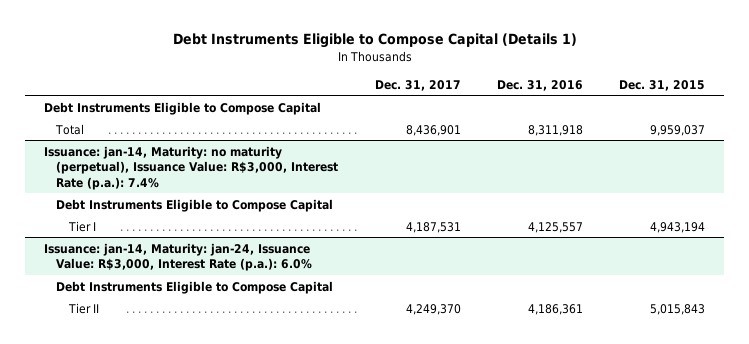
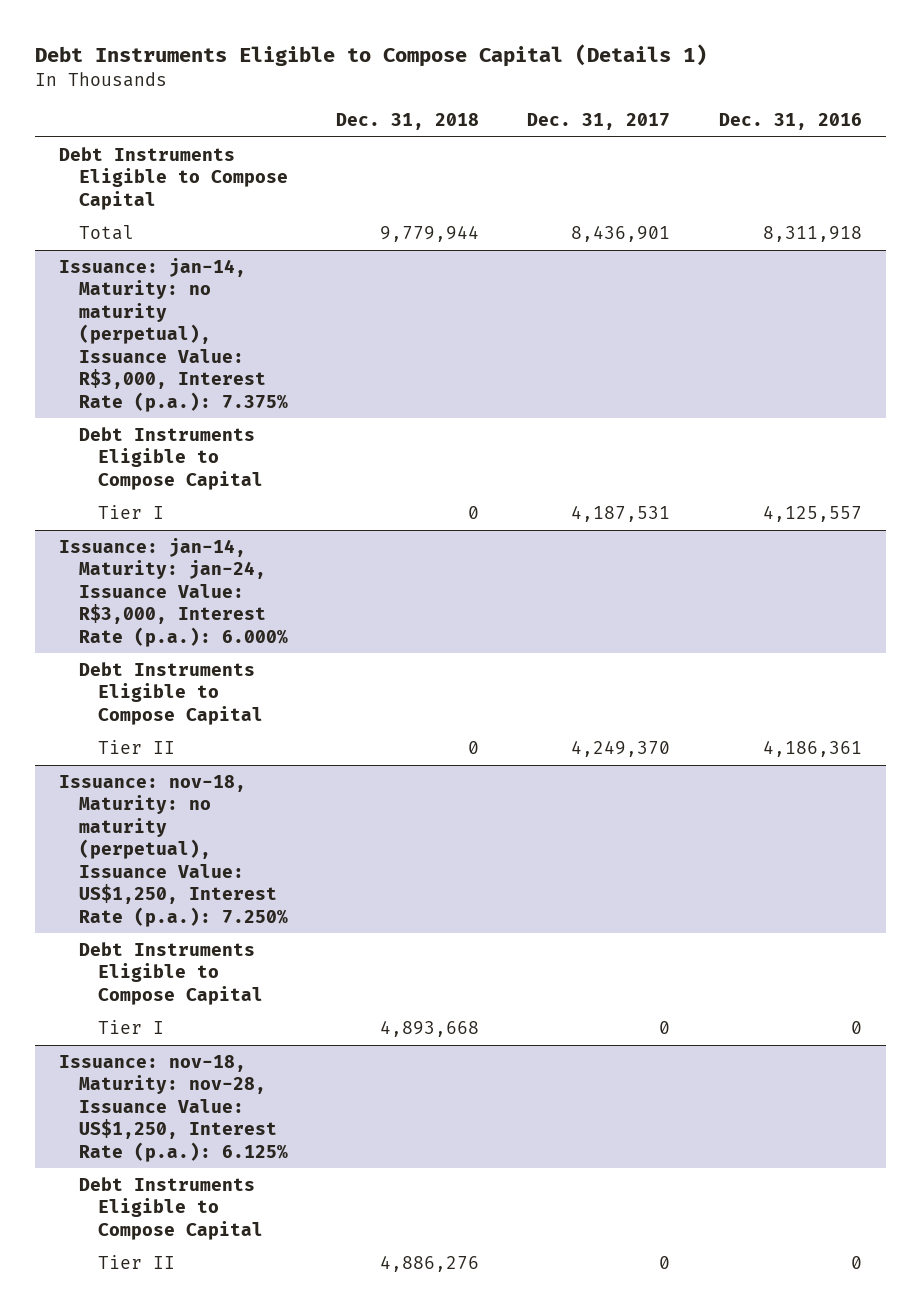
[619,79,706,91] Dec. 31, 2015 -> none
none -> [335,113,479,131] Dec. 31, 2018
[43,145,339,190] Issuance: jan-14, Maturity: no maturity (perpetual), Issuance Value: R$3,000, Interest Rate (p.a.): 7.4% -> [59,257,288,412] Issuance: jan-14, Maturity: no maturity (perpetual), Issuance Value: R$3,000, Interest Rate (p.a.): 7.375%
[43,242,313,272] Issuance: jan-14, Maturity: jan-24, Issuance Value: R$3,000, Interest Rate (p.a.): 6.0% -> [59,537,288,647] Issuance: jan-14, Maturity: jan-24, Issuance Value: R$3,000, Interest Rate (p.a.): 6.000%
none -> [59,774,288,927] Issuance: nov-18, Maturity: no maturity (perpetual), Issuance Value: US$1,250, Interest Rate (p.a.): 7.250%
none -> [78,941,263,1005] Debt Instruments Eligible to Compose Capital
none -> [97,1019,164,1034] Tier I
none -> [59,1054,288,1162] Issuance: nov-18, Maturity: nov-28, Issuance Value: US$1,250, Interest Rate (p.a.): 6.125%
none -> [78,1176,263,1240] Debt Instruments Eligible to Compose Capital
none -> [97,1254,175,1269] Tier II

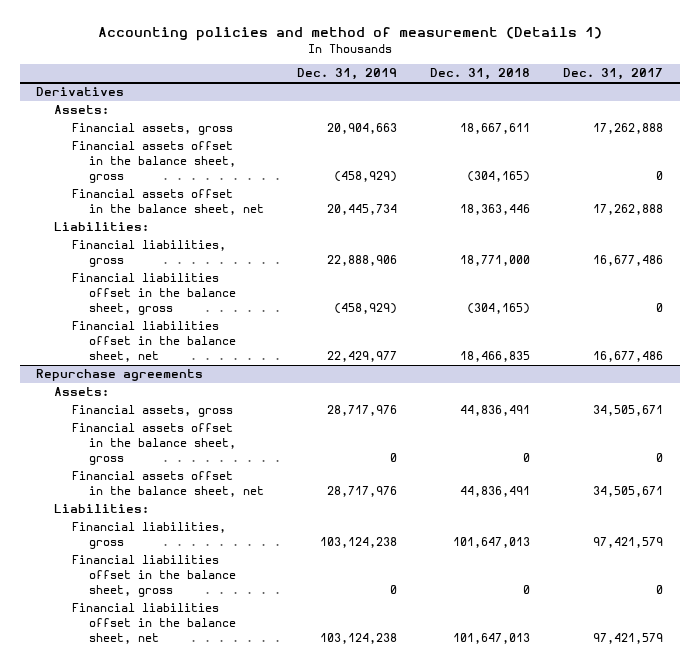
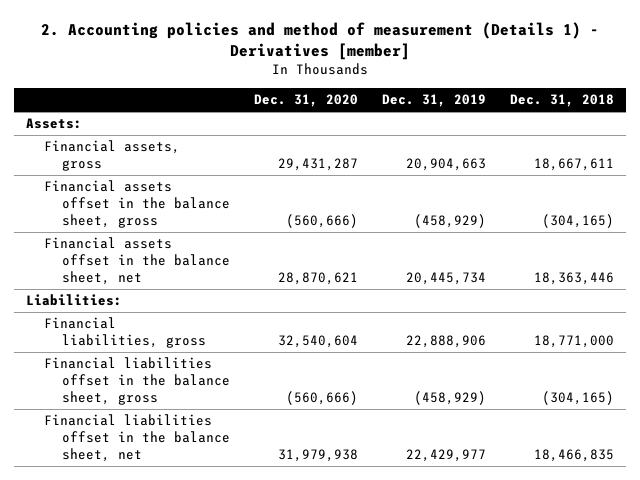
[97,27,602,42] Accounting policies and method of measurement (Details 1) -> [40,22,599,61] 2. Accounting policies and method of measurement (Details 1) - Derivatives [member]
[563,68,664,81] Dec. 31, 2017 -> none
none -> [253,94,358,108] Dec. 31, 2020
[36,87,125,97] Derivatives -> none
[36,369,204,382] Repurchase agreements -> none
[53,387,109,397] Assets: -> none
[71,405,233,418] Financial assets, gross -> none
[71,423,237,465] Financial assets offset in the balance sheet, gross -> none
[71,471,265,498] Financial assets offset in the balance sheet, net -> none
[53,504,149,514] Liabilities: -> none
[71,522,226,550] Financial liabilities, gross -> none
[71,555,237,597] Financial liabilities offset in the balance sheet, gross -> none
[71,603,237,644] Financial liabilities offset in the balance sheet, net -> none

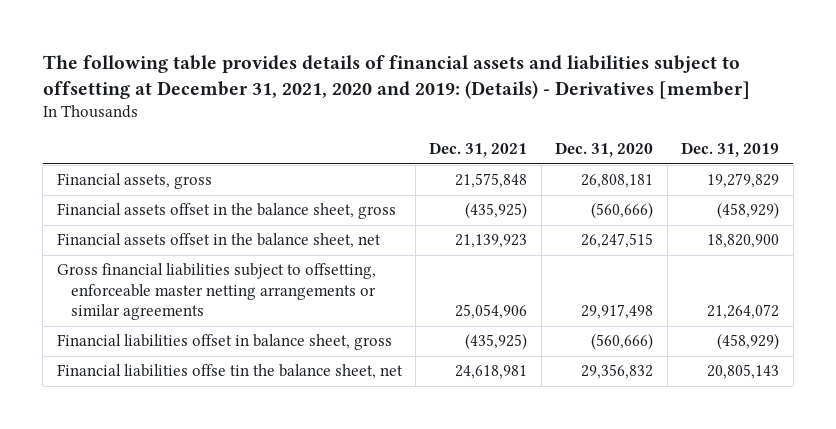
[40,22,599,61] 2. Accounting policies and method of measurement (Details 1) - Derivatives [member] -> [42,54,750,99] The following table provides details of financial assets and liabilities subject to offsetting at December 31, 2021, 2020 and 2019: (Details) - Derivatives [member]
[509,94,614,108] Dec. 31, 2018 -> none
none -> [429,142,528,158] Dec. 31, 2021
[25,118,82,130] Assets: -> none
[277,158,358,172] 29,431,287 -> [581,174,654,189] 26,808,181
[405,158,486,172] 20,904,663 -> [707,173,780,189] 19,279,829
[25,294,122,307] Liabilities: -> none
[277,271,358,285] 28,870,621 -> [581,233,654,249] 26,247,515
[405,271,486,285] 20,445,734 -> [707,234,780,249] 18,820,900
[43,317,206,349] Financial liabilities, gross -> [56,263,377,321] Gross financial liabilities subject to offsetting, enforceable master netting arrangements or similar agreements
[277,335,358,349] 32,540,604 -> [581,304,654,320] 29,917,498
[405,335,486,349] 22,888,906 -> [707,304,780,320] 21,264,072
[43,357,230,405] Financial liabilities offset in the balance sheet, gross -> [56,334,392,351] Financial liabilities offset in balance sheet, gross
[43,414,230,462] Financial liabilities offset in the balance sheet, net -> [56,364,403,380] Financial liabilities offse tin the balance sheet, net
[277,448,358,462] 31,979,938 -> [581,364,654,380] 29,356,832
[405,448,486,462] 22,429,977 -> [707,364,780,380] 20,805,143

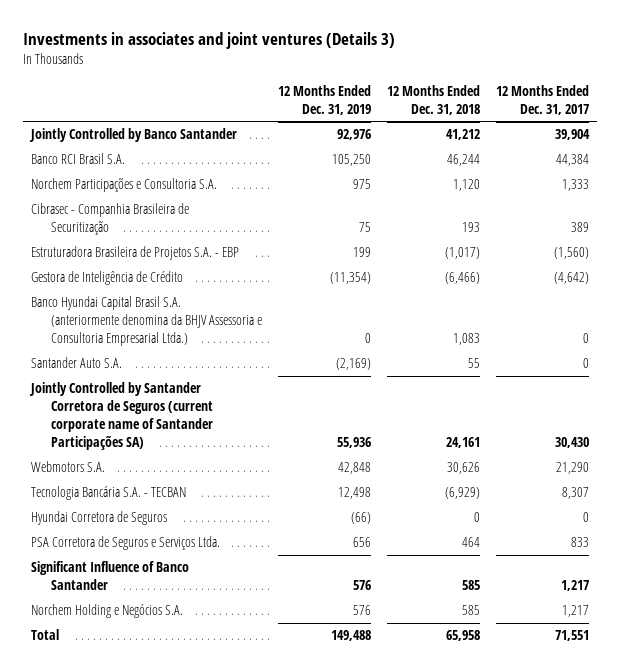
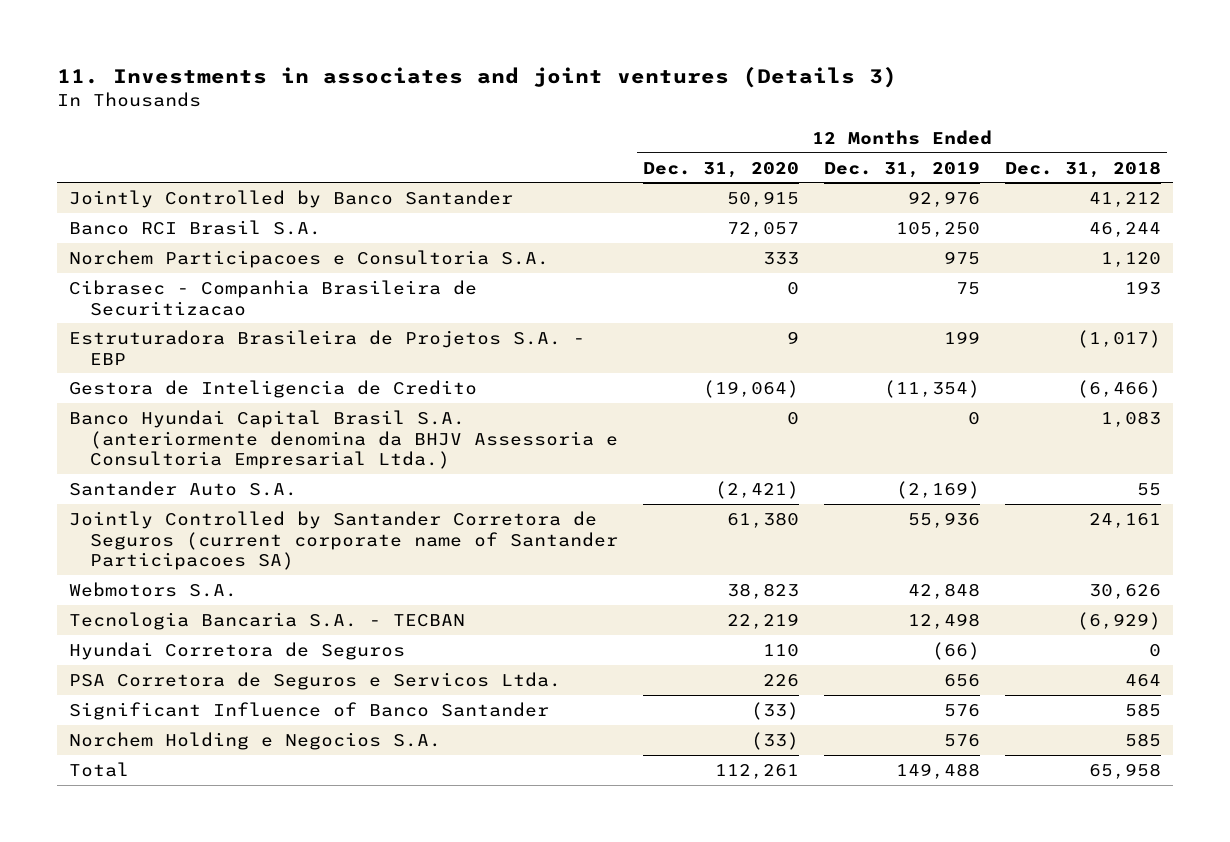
[23,32,396,50] Investments in associates and joint ventures (Details 3) -> [56,67,897,89] 11. Investments in associates and joint ventures (Details 3)
[495,85,589,116] 12 Months Ended Dec. 31, 2017 -> none
none -> [642,161,799,178] Dec. 31, 2020
[31,177,218,193] Norchem Participações e Consultoria S.A. -> [68,249,549,268] Norchem Participacoes e Consultoria S.A.
[31,203,190,236] Cibrasec - Companhia Brasileira de Securitização -> [68,279,477,316] Cibrasec - Companhia Brasileira de Securitizacao
[31,271,184,286] Gestora de Inteligência de Crédito -> [68,379,477,398] Gestora de Inteligencia de Credito
[29,382,214,451] Jointly Controlled by Santander Corretora de Seguros (current corporate name of Santander Participações SA) -> [68,510,618,571] Jointly Controlled by Santander Corretora de Seguros (current corporate name of Santander Participacoes SA)
[31,486,187,501] Tecnologia Bancária S.A. - TECBAN -> [68,611,465,630] Tecnologia Bancaria S.A. - TECBAN
[31,536,221,551] PSA Corretora de Seguros e Serviços Ltda. -> [68,671,561,690] PSA Corretora de Seguros e Servicos Ltda.
[31,604,184,619] Norchem Holding e Negócios S.A. -> [68,731,441,750] Norchem Holding e Negocios S.A.

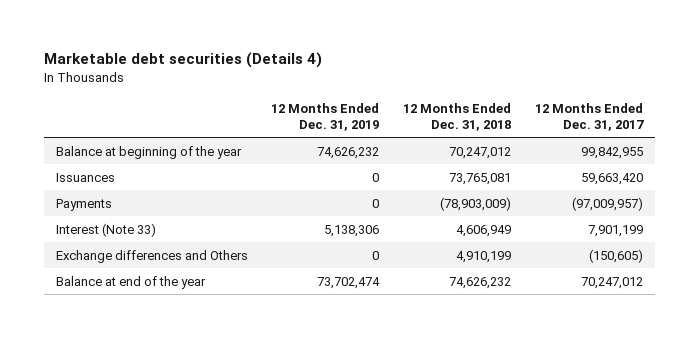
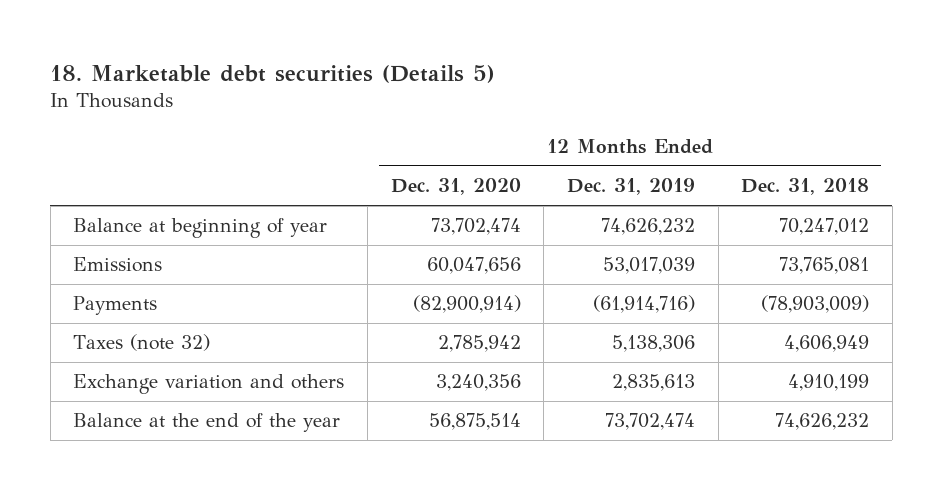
[43,52,322,69] Marketable debt securities (Details 4) -> [50,64,496,83] 18. Marketable debt securities (Details 5)
[535,102,645,132] 12 Months Ended Dec. 31, 2017 -> none
none -> [390,178,521,196] Dec. 31, 2020
[55,172,115,182] Issuances -> none
[55,145,242,159] Balance at beginning of the year -> [73,218,328,239] Balance at beginning of year
none -> [73,257,163,273] Emissions
[372,198,380,208] 0 -> [592,295,695,314] (61,914,716)
[55,222,156,237] Interest (Note 33) -> [73,334,211,352] Taxes (note 32)
[55,249,248,263] Exchange differences and Others -> [73,374,345,395] Exchange variation and others
[372,250,380,260] 0 -> [611,374,695,392] 2,835,613
[55,275,206,289] Balance at end of the year -> [73,413,341,433] Balance at the end of the year

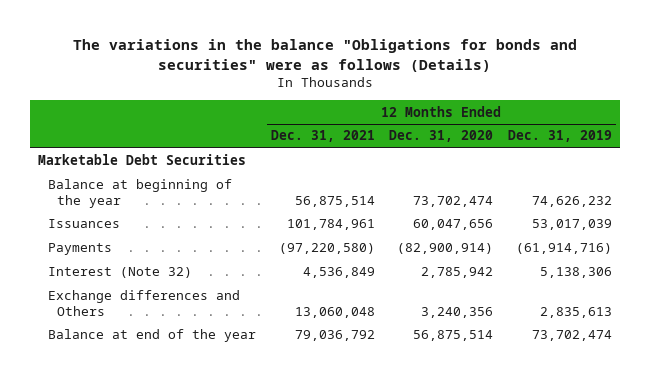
[50,64,496,83] 18. Marketable debt securities (Details 5) -> [73,39,578,73] The variations in the balance "Obligations for bonds and securities" were as follows (Details)
[741,178,870,196] Dec. 31, 2018 -> none
none -> [270,130,375,143] Dec. 31, 2021
none -> [37,154,246,166] Marketable Debt Securities
[73,218,328,239] Balance at beginning of year -> [47,179,232,208] Balance at beginning of the year
[73,257,163,273] Emissions -> [47,219,120,229] Issuances
[73,334,211,352] Taxes (note 32) -> [47,267,192,279] Interest (Note 32)
[73,374,345,395] Exchange variation and others -> [47,290,240,316] Exchange differences and Others
[73,413,341,433] Balance at the end of the year -> [47,329,256,343] Balance at end of the year

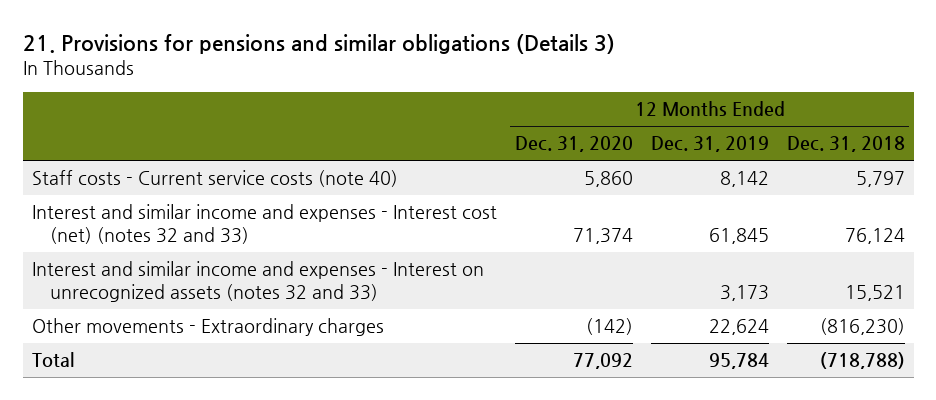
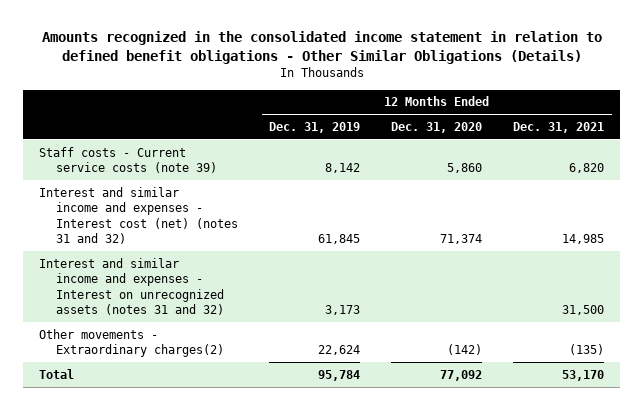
[22,34,615,55] 21. Provisions for pensions and similar obligations (Details 3) -> [41,30,602,64] Amounts recognized in the consolidated income statement in relation to defined benefit obligations - Other Similar Obligations (Details)
[786,136,905,153] Dec. 31, 2018 -> none
none -> [513,122,605,134] Dec. 31, 2021
[31,170,398,188] Staff costs - Current service costs (note 40) -> [38,146,218,174] Staff costs - Current service costs (note 39)
[31,204,497,245] Interest and similar income and expenses - Interest cost (net) (notes 32 and 33) -> [38,186,239,245] Interest and similar income and expenses - Interest cost (net) (notes 31 and 32)
[31,261,484,303] Interest and similar income and expenses - Interest on unrecognized assets (notes 32 and 33) -> [38,257,225,316] Interest and similar income and expenses - Interest on unrecognized assets (notes 31 and 32)
[31,318,384,337] Other movements - Extraordinary charges -> [38,328,225,358] Other movements - Extraordinary charges(2)

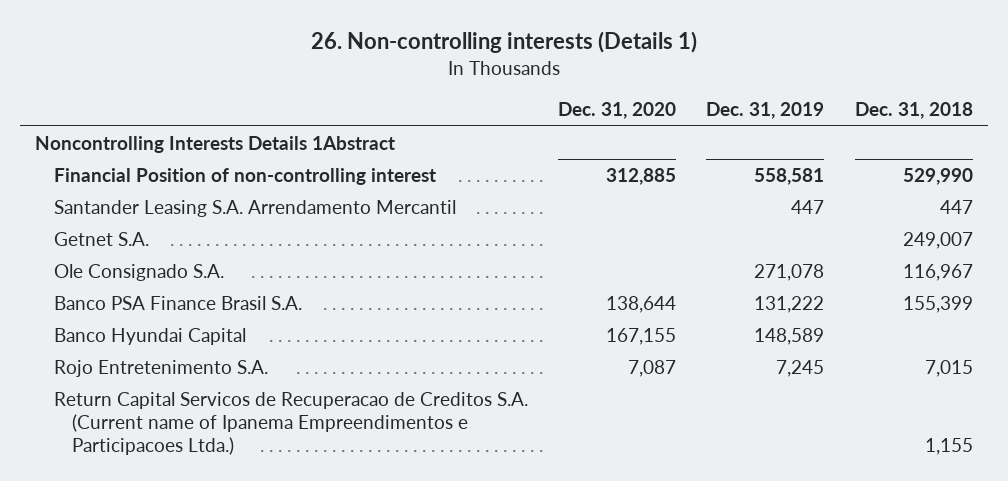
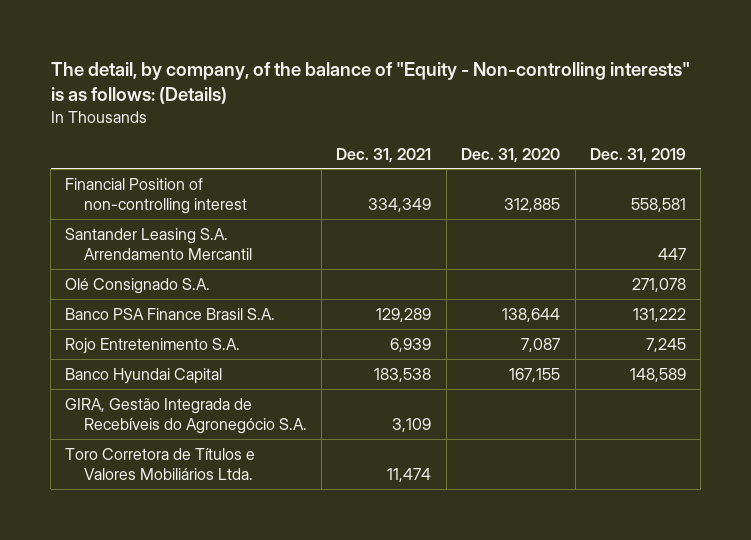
[310,31,697,54] 26. Non-controlling interests (Details 1) -> [50,61,690,104] The detail, by company, of the balance of "Equity - Non-controlling interests" is as follows: (Details)
[854,102,973,120] Dec. 31, 2018 -> none
none -> [336,147,432,163] Dec. 31, 2021
[35,135,396,153] Noncontrolling Interests Details 1Abstract -> none
[53,231,149,246] Getnet S.A. -> none
[53,263,224,281] Ole Consignado S.A. -> [65,277,211,294] Olé Consignado S.A.
[53,391,528,455] Return Capital Servicos de Recuperacao de Creditos S.A. (Current name of Ipanema Empreendimentos e Participacoes Ltda.) -> none
[53,327,246,345] Banco Hyundai Capital -> [65,367,223,384] Banco Hyundai Capital
none -> [65,397,307,434] GIRA, Gestão Integrada de Recebíveis do Agronegócio S.A.
none -> [65,447,256,480] Toro Corretora de Títulos e Valores Mobiliários Ltda.

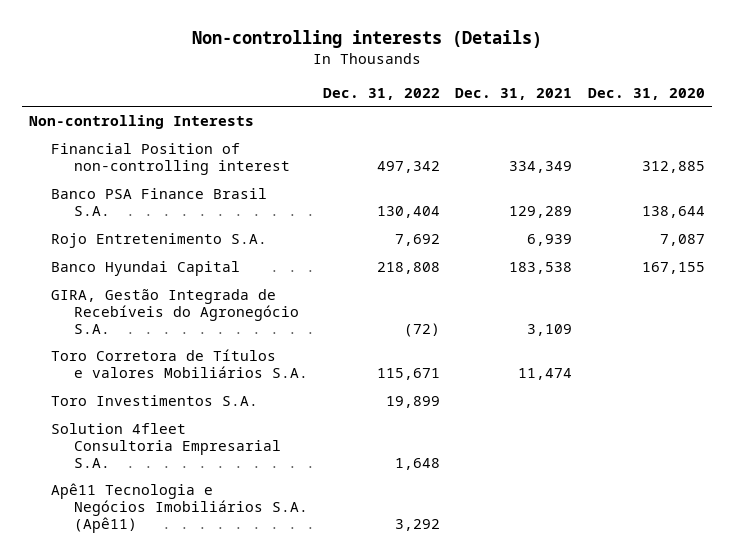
[50,61,690,104] The detail, by company, of the balance of "Equity - Non-controlling interests" is as follows: (Details) -> [191,30,542,49] Non-controlling interests (Details)
[589,147,686,163] Dec. 31, 2019 -> none
none -> [322,87,440,100] Dec. 31, 2022
none -> [29,115,255,130] Non-controlling Interests
[65,227,252,260] Santander Leasing S.A. Arrendamento Mercantil -> none
[65,277,211,294] Olé Consignado S.A. -> none
[65,447,256,480] Toro Corretora de Títulos e Valores Mobiliários Ltda. -> [51,349,308,378] Toro Corretora de Títulos e valores Mobiliários S.A.
none -> [51,395,259,407] Toro Investimentos S.A.
none -> [51,423,281,468] Solution 4fleet Consultoria Empresarial S.A.
none -> [51,483,308,533] Apê11 Tecnologia e Negócios Imobiliários S.A. (Apê11)

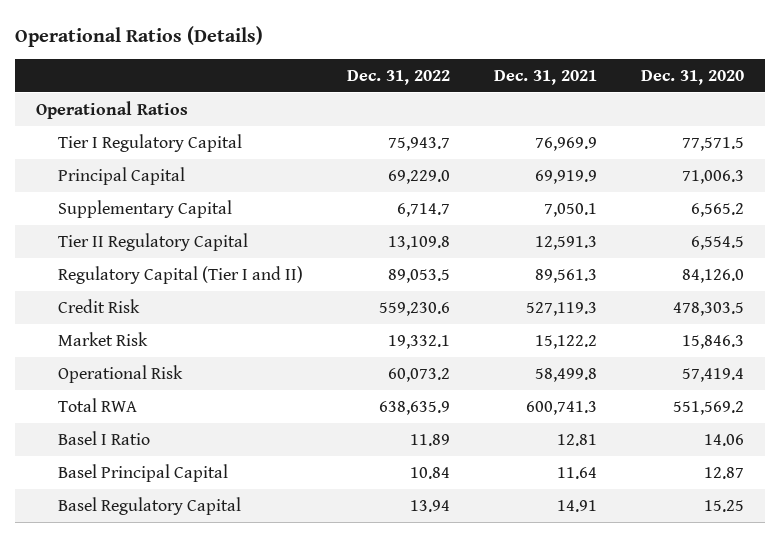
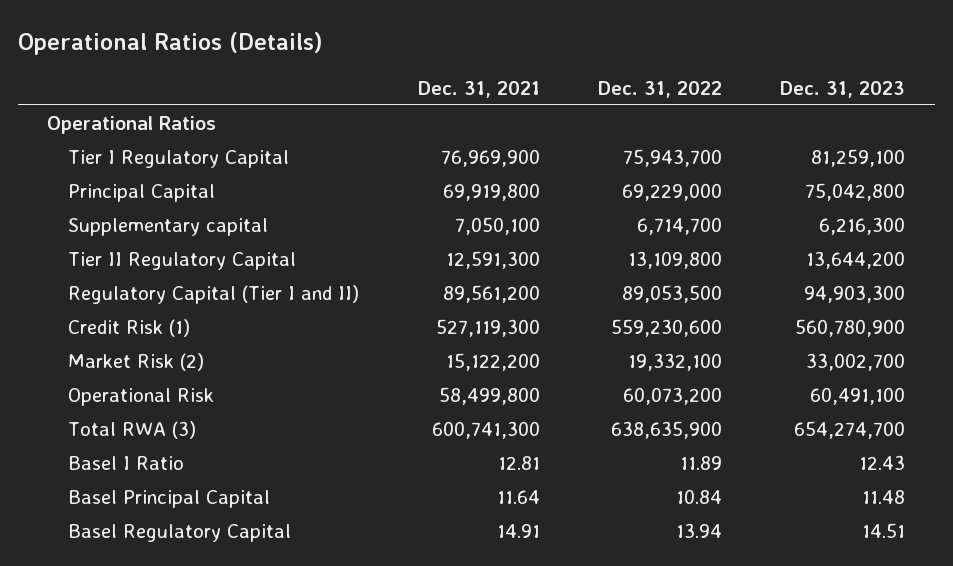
[640,69,744,85] Dec. 31, 2020 -> none
none -> [780,80,906,98] Dec. 31, 2023
[388,136,451,151] 75,943.7 -> [623,149,723,168] 75,943,700
[534,136,597,151] 76,969.9 -> [440,149,540,168] 76,969,900
[388,169,451,184] 69,229.0 -> [622,183,723,202] 69,229,000
[534,169,597,184] 69,919.9 -> [442,183,540,202] 69,919,800
[58,199,233,218] Supplementary Capital -> [68,218,269,237] Supplementary capital
[397,202,451,217] 6,714.7 -> [637,217,723,236] 6,714,700
[543,202,597,217] 7,050.1 -> [454,217,540,236] 7,050,100
[388,235,451,250] 13,109.8 -> [628,251,723,270] 13,109,800
[534,235,597,250] 12,591.3 -> [445,251,540,270] 12,591,300
[388,268,451,283] 89,053.5 -> [622,285,723,304] 89,053,500
[534,268,597,283] 89,561.3 -> [442,285,540,304] 89,561,200
[58,298,141,313] Credit Risk -> [68,319,191,338] Credit Risk (1)
[379,301,451,316] 559,230.6 -> [611,319,723,338] 559,230,600
[525,301,597,316] 527,119.3 -> [435,319,540,338] 527,119,300
[58,331,149,346] Market Risk -> [68,353,205,372] Market Risk (2)
[388,334,451,349] 19,332.1 -> [628,353,723,372] 19,332,100
[534,334,597,349] 15,122.2 -> [445,353,540,372] 15,122,200
[388,367,451,382] 60,073.2 -> [623,387,723,406] 60,073,200
[534,367,597,382] 58,499.8 -> [438,387,540,406] 58,499,800
[58,397,138,412] Total RWA -> [68,421,197,440] Total RWA (3)
[379,400,451,415] 638,635.9 -> [611,421,723,440] 638,635,900
[525,400,597,415] 600,741.3 -> [431,421,540,440] 600,741,300

